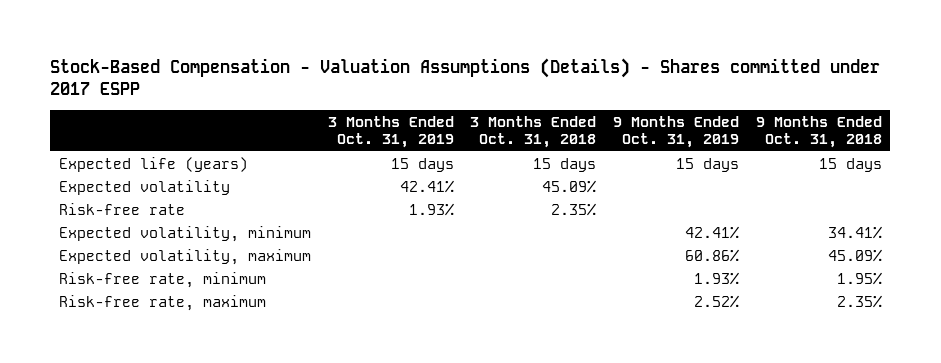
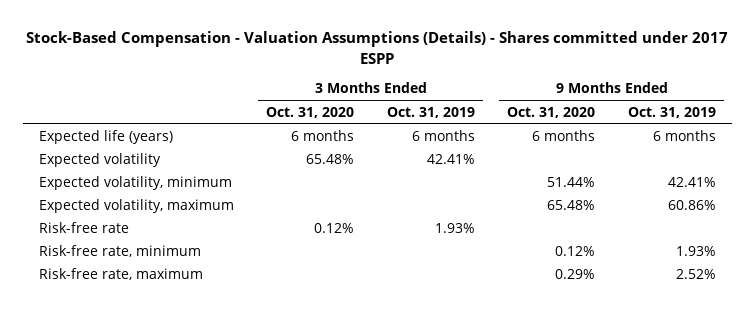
[470,115,597,149] 3 Months Ended Oct. 31, 2018 -> none
[756,115,883,149] 9 Months Ended Oct. 31, 2018 -> none
none -> [266,106,355,118] Oct. 31, 2020
none -> [507,106,596,118] Oct. 31, 2020
[390,157,454,172] 15 days -> [411,130,475,142] 6 months
[676,157,740,172] 15 days -> [652,130,716,142] 6 months
[58,202,185,215] Risk-free rate -> [39,222,130,234] Risk-free rate

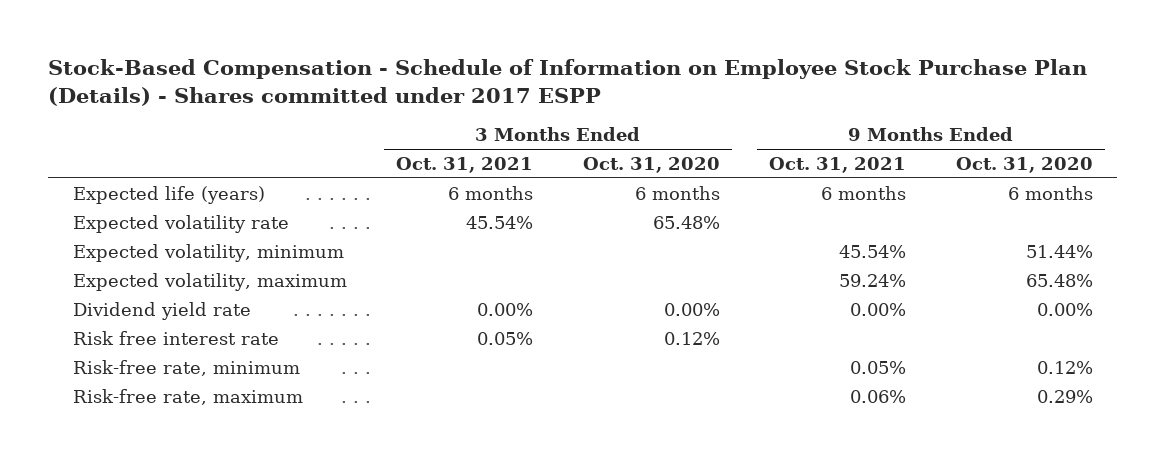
[26,31,729,64] Stock-Based Compensation - Valuation Assumptions (Details) - Shares committed under 2017 ESPP -> [47,59,1087,106] Stock-Based Compensation - Schedule of Information on Employee Stock Purchase Plan (Details) - Shares committed under 2017 ESPP
[386,106,475,118] Oct. 31, 2019 -> none
[627,106,716,118] Oct. 31, 2019 -> none
none -> [396,156,534,173] Oct. 31, 2021
none -> [769,156,907,173] Oct. 31, 2021
[39,153,162,168] Expected volatility -> [72,214,289,233] Expected volatility rate
none -> [72,301,251,320] Dividend yield rate
[39,222,130,234] Risk-free rate -> [72,330,279,345] Risk free interest rate

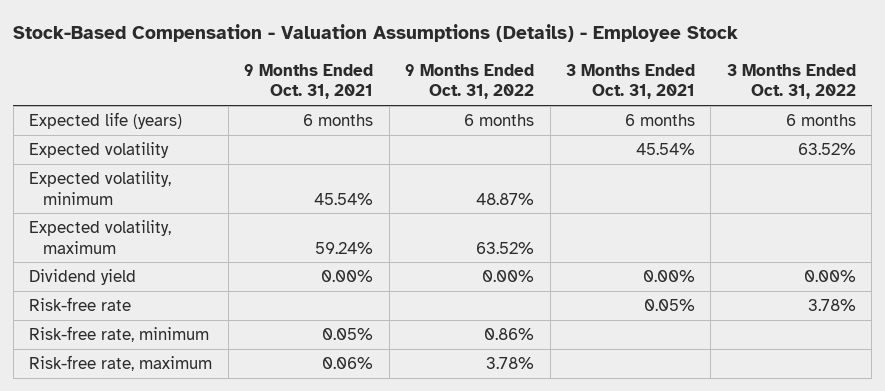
[47,59,1087,106] Stock-Based Compensation - Schedule of Information on Employee Stock Purchase Plan (Details) - Shares committed under 2017 ESPP -> [13,24,739,43] Stock-Based Compensation - Valuation Assumptions (Details) - Employee Stock
[582,156,720,173] Oct. 31, 2020 -> none
[955,156,1093,173] Oct. 31, 2020 -> none
none -> [405,63,535,100] 9 Months Ended Oct. 31, 2022
none -> [726,63,856,100] 3 Months Ended Oct. 31, 2022
[72,214,289,233] Expected volatility rate -> [29,142,170,159] Expected volatility
[72,301,251,320] Dividend yield rate -> [29,269,137,286] Dividend yield
[72,330,279,345] Risk free interest rate -> [29,297,132,312] Risk-free rate

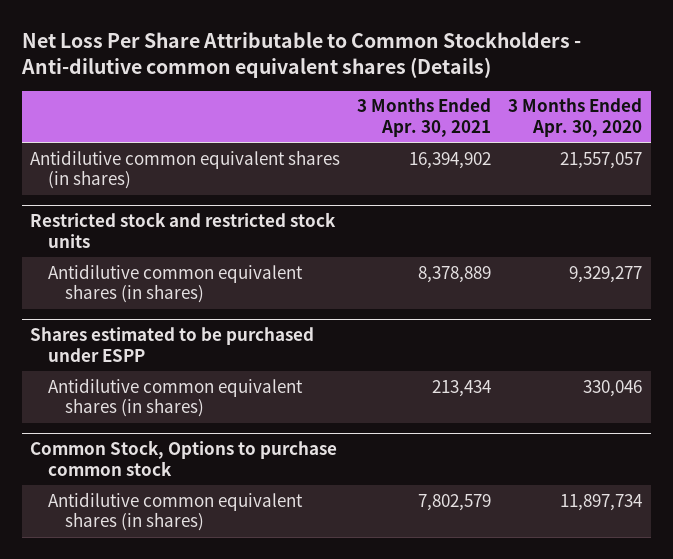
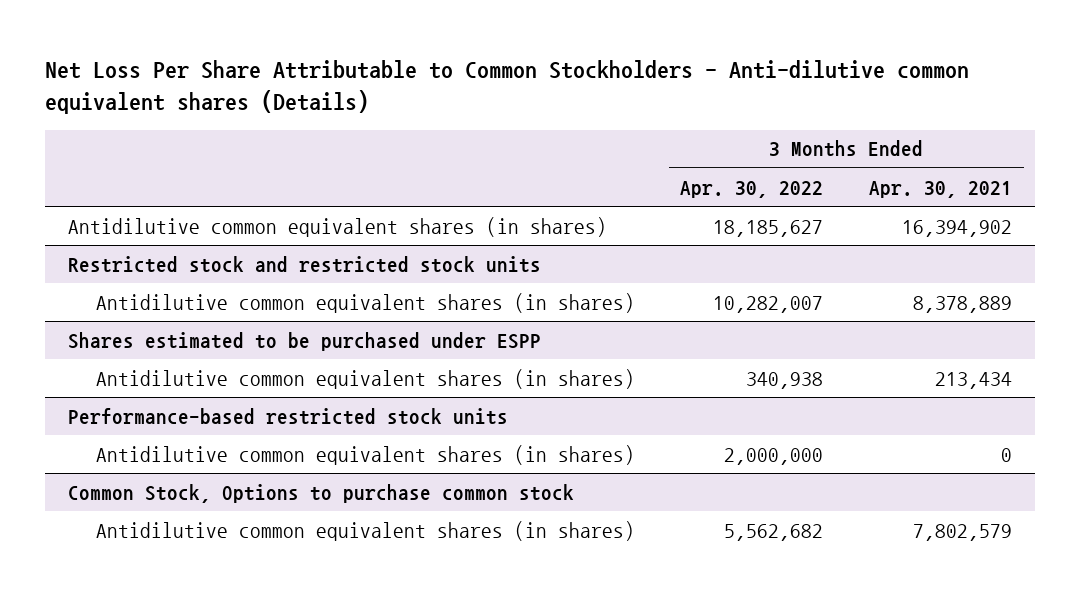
[508,98,643,137] 3 Months Ended Apr. 30, 2020 -> none
none -> [680,180,824,198] Apr. 30, 2022
none -> [68,407,509,425] Performance-based restricted stock units
none -> [95,444,635,465] Antidilutive common equivalent shares (in shares)

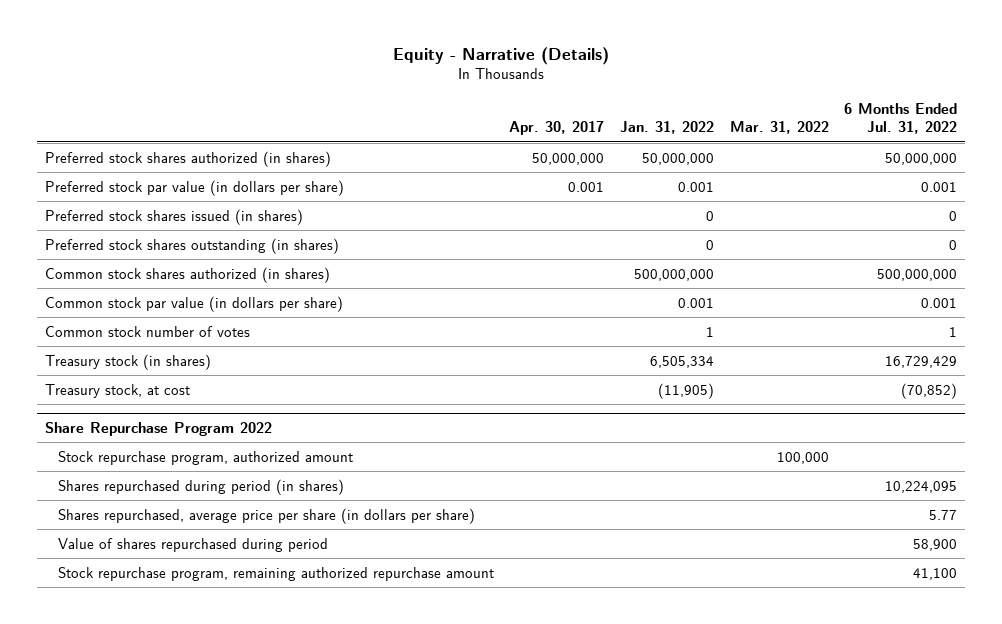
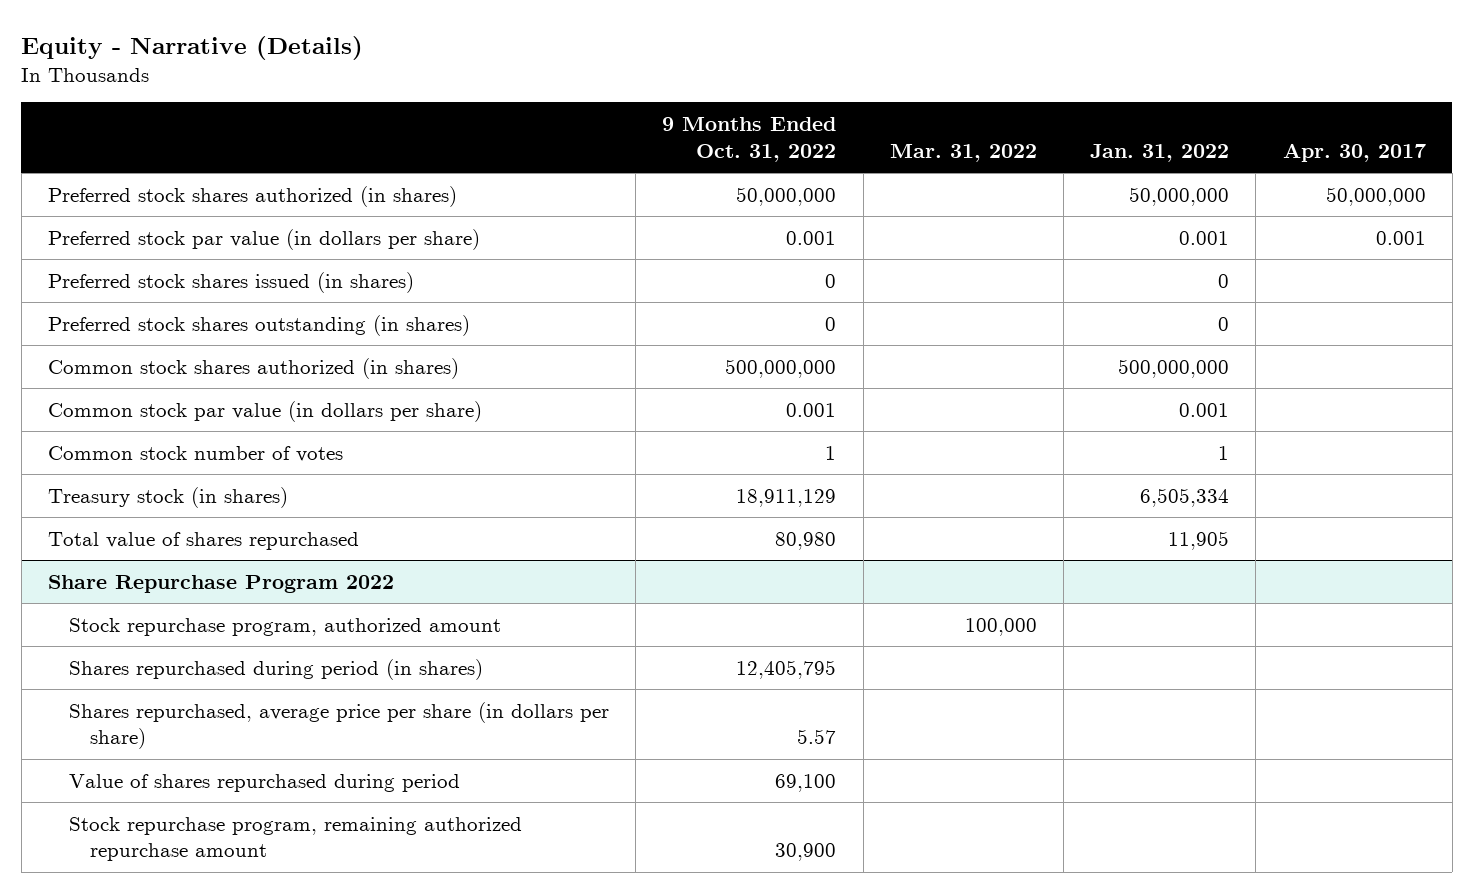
[844,102,958,135] 6 Months Ended Jul. 31, 2022 -> none
none -> [662,117,837,162] 9 Months Ended Oct. 31, 2022
[44,383,190,398] Treasury stock, at cost -> none
none -> [48,531,360,550] Total value of shares repurchased

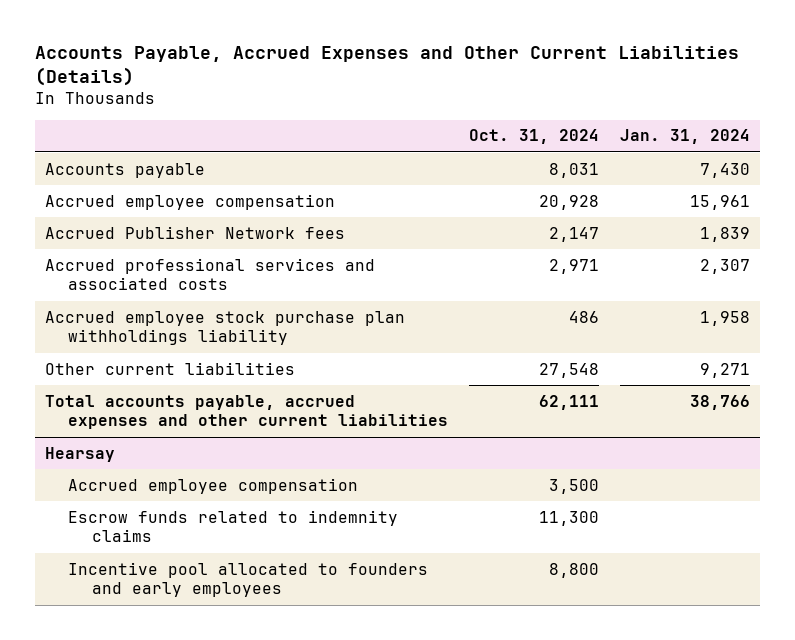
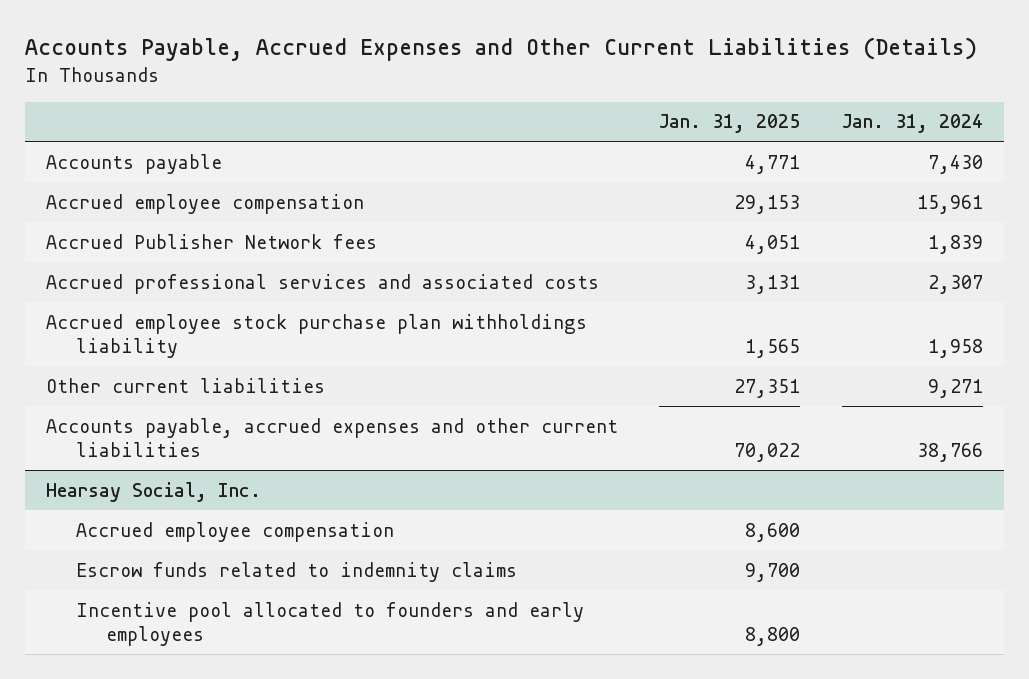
[468,129,599,145] Oct. 31, 2024 -> none
none -> [659,114,801,134] Jan. 31, 2025
[45,394,449,430] Total accounts payable, accrued expenses and other current liabilities -> [45,417,618,457] Accounts payable, accrued expenses and other current liabilities
[45,446,116,462] Hearsay -> [45,481,261,502] Hearsay Social, Inc.

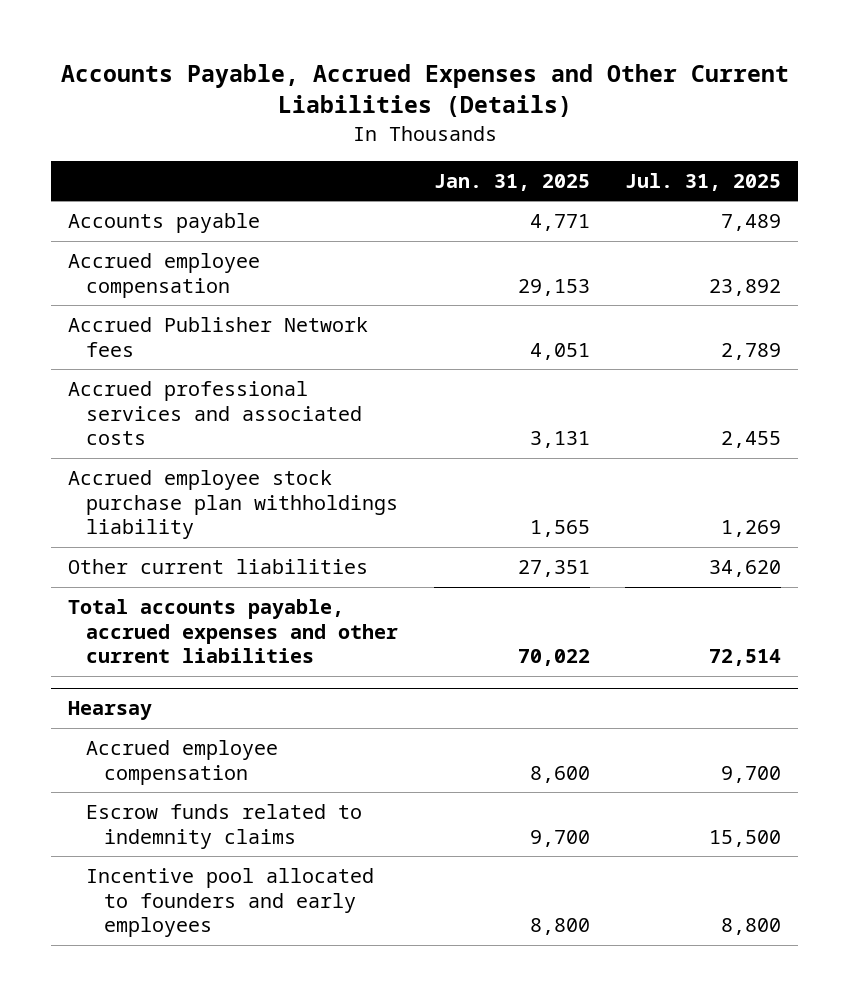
[841,114,983,134] Jan. 31, 2024 -> none
none -> [624,172,781,191] Jul. 31, 2025
[45,417,618,457] Accounts payable, accrued expenses and other current liabilities -> [68,599,399,663] Total accounts payable, accrued expenses and other current liabilities
[45,481,261,502] Hearsay Social, Inc. -> [68,701,153,721] Hearsay

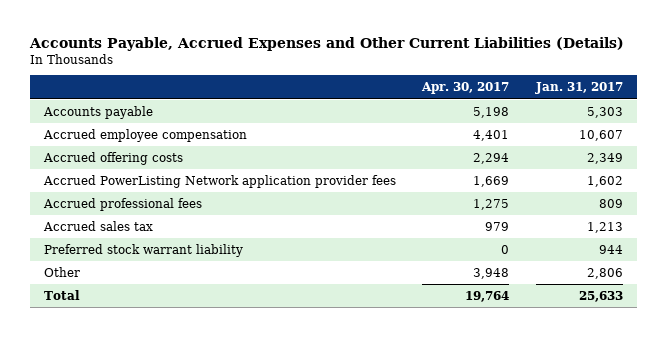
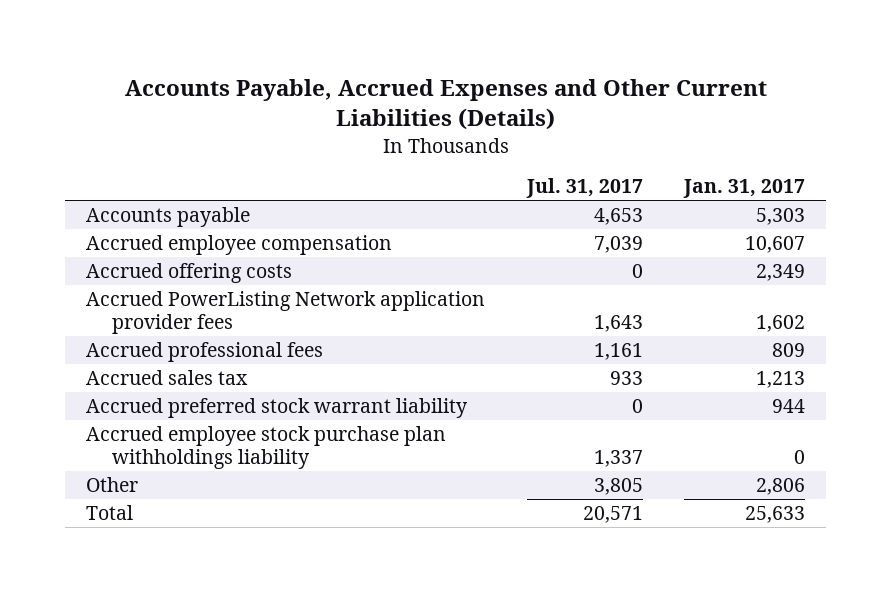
[421,82,510,95] Apr. 30, 2017 -> none
none -> [525,178,643,199] Jul. 31, 2017
[43,243,243,257] Preferred stock warrant liability -> [86,397,469,418] Accrued preferred stock warrant liability
none -> [86,425,447,469] Accrued employee stock purchase plan withholdings liability

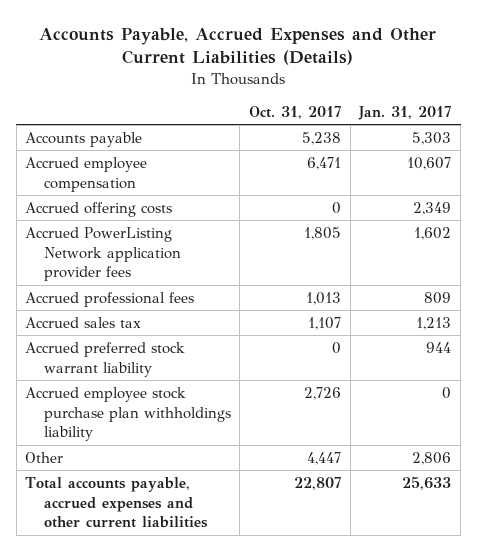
[525,178,643,199] Jul. 31, 2017 -> none
none -> [249,105,342,119] Oct. 31, 2017
[86,504,134,520] Total -> [25,476,208,529] Total accounts payable, accrued expenses and other current liabilities

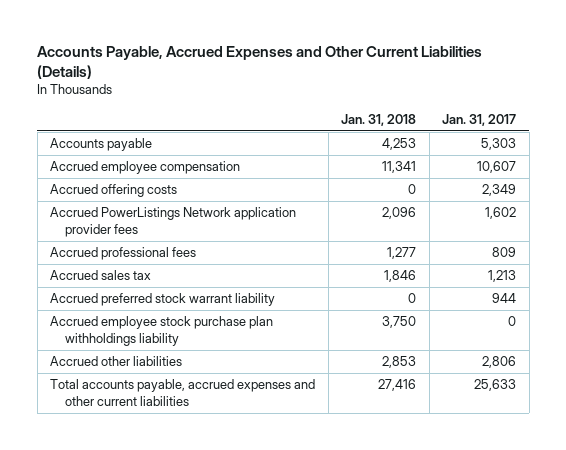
[249,105,342,119] Oct. 31, 2017 -> none
none -> [341,113,417,126] Jan. 31, 2018
[25,226,181,282] Accrued PowerListing Network application provider fees -> [50,207,297,237] Accrued PowerListings Network application provider fees
[25,451,64,463] Other -> [50,356,183,367] Accrued other liabilities

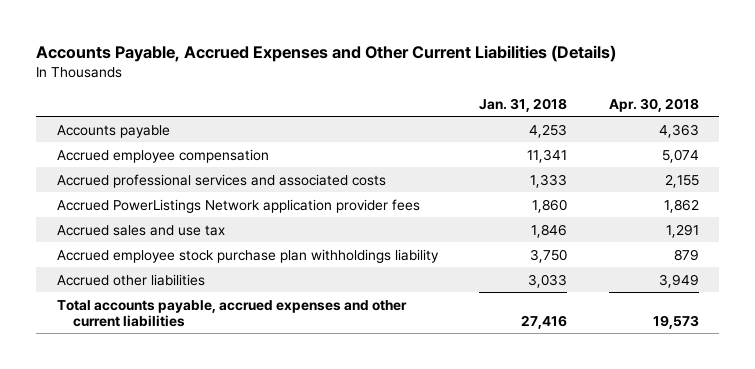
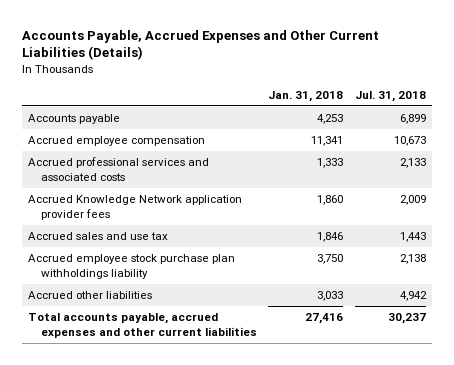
[608,97,699,112] Apr. 30, 2018 -> none
none -> [355,90,427,102] Jul. 31, 2018
[56,198,420,213] Accrued PowerListings Network application provider fees -> [28,194,243,220] Accrued Knowledge Network application provider fees

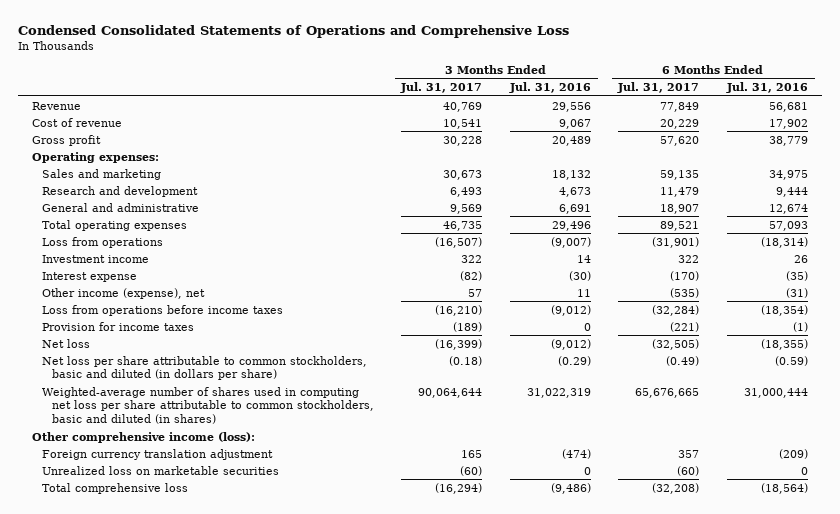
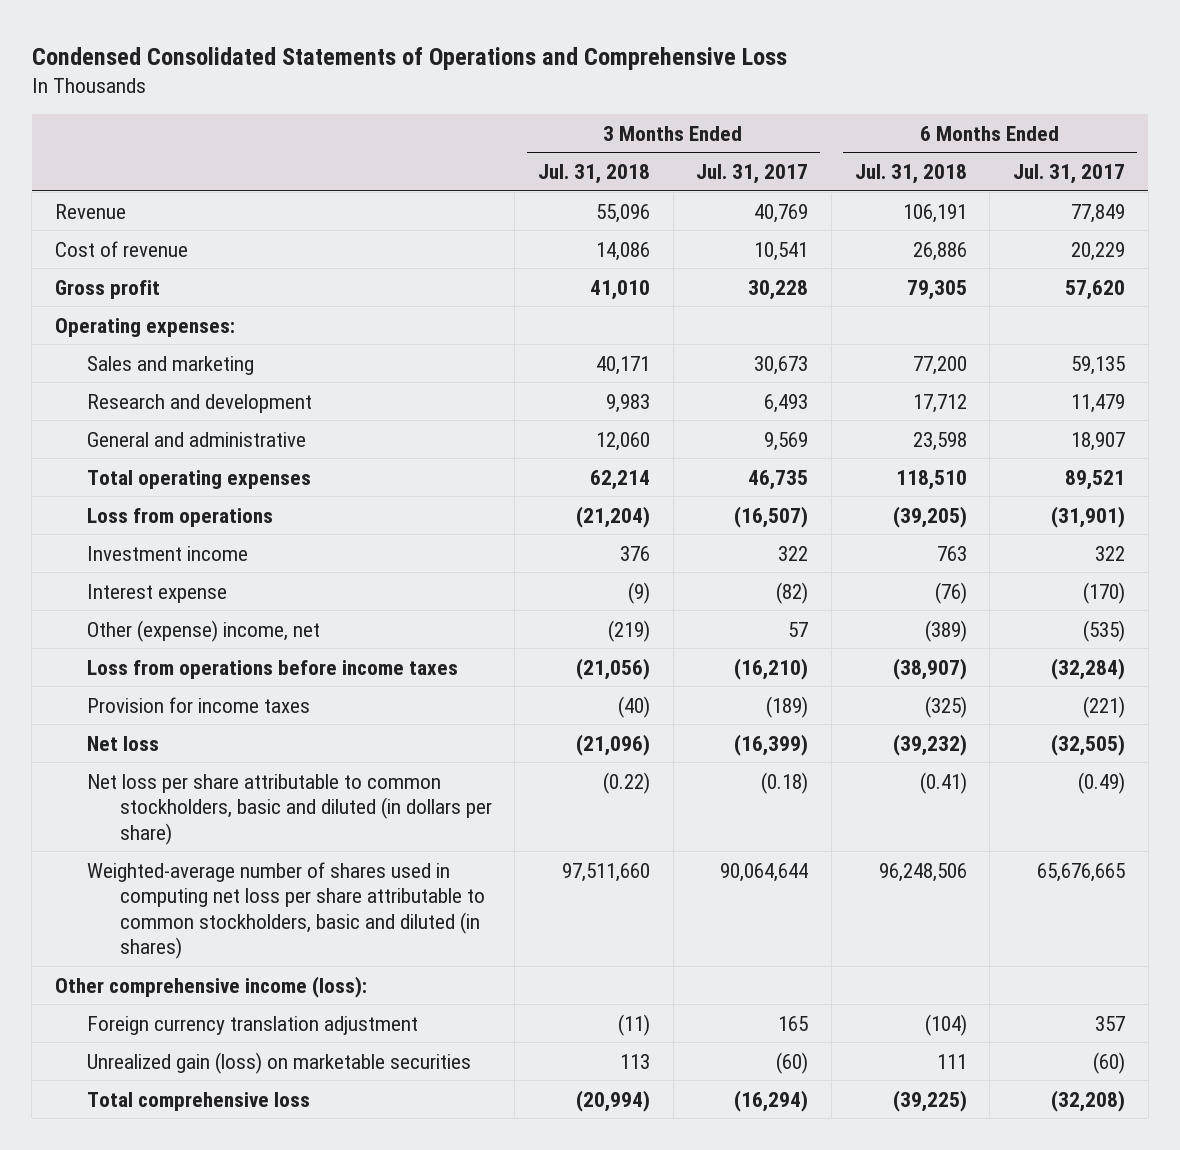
[508,82,591,94] Jul. 31, 2016 -> none
[726,82,809,94] Jul. 31, 2016 -> none
none -> [538,164,651,185] Jul. 31, 2018
none -> [854,164,967,185] Jul. 31, 2018
[41,287,205,299] Other income (expense), net -> [87,619,321,642] Other (expense) income, net
[41,465,279,475] Unrealized loss on marketable securities -> [87,1051,472,1074] Unrealized gain (loss) on marketable securities

